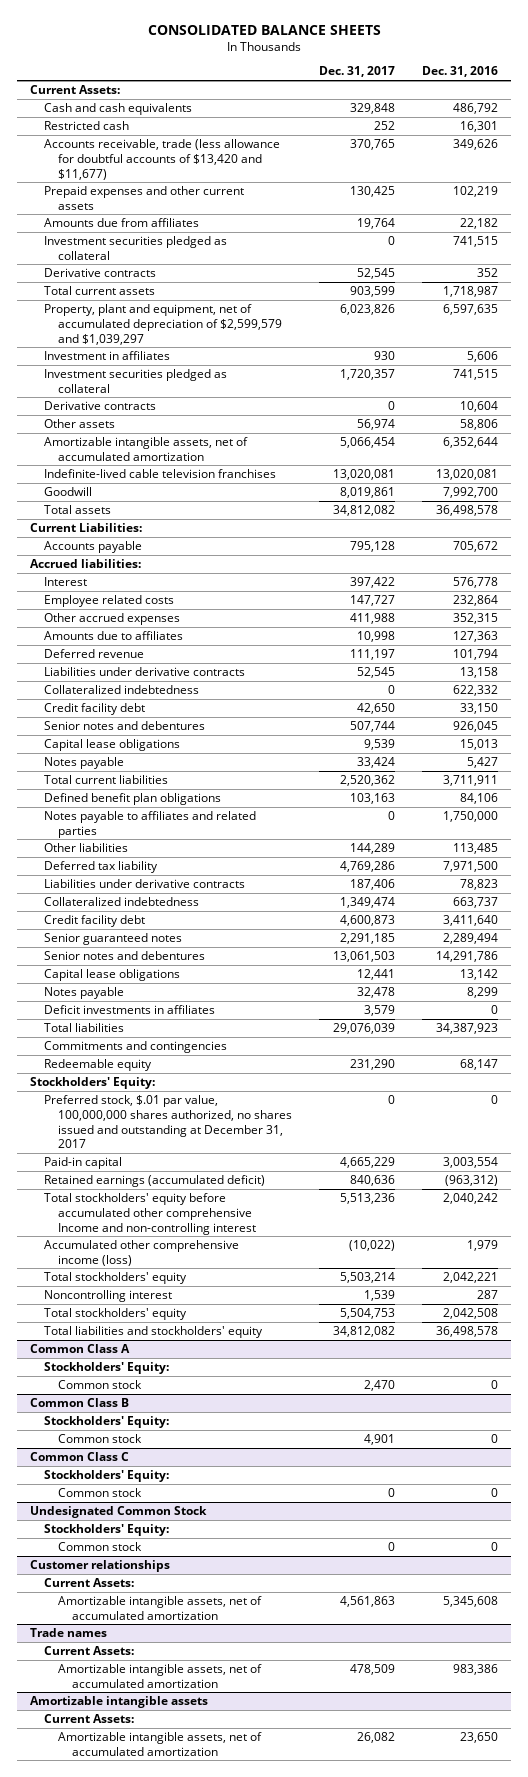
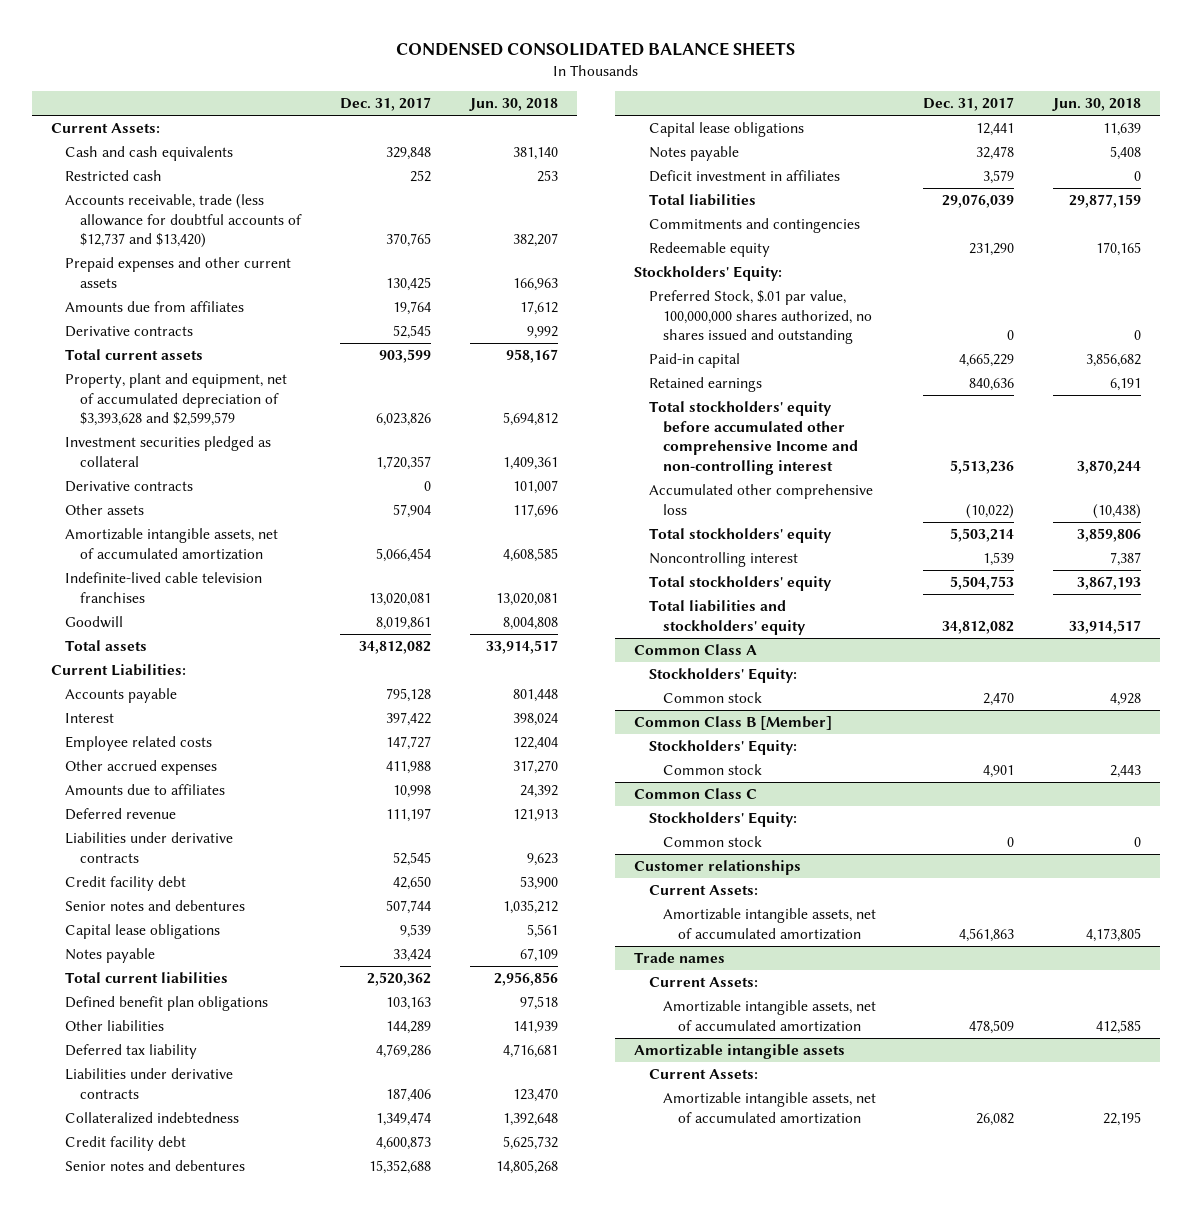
[147,24,381,35] CONSOLIDATED BALANCE SHEETS -> [395,42,795,57] CONDENSED CONSOLIDATED BALANCE SHEETS
[421,66,498,78] Dec. 31, 2016 -> none
none -> [468,98,558,112] Jun. 30, 2018
[44,138,281,180] Accounts receivable, trade (less allowance for doubtful accounts of $13,420 and $11,677) -> [65,194,303,249] Accounts receivable, trade (less allowance for doubtful accounts of $12,737 and $13,420)
[44,235,228,260] Investment securities pledged as collateral -> none
[44,350,171,360] Investment in affiliates -> none
[44,303,283,345] Property, plant and equipment, net of accumulated depreciation of $2,599,579 and $1,039,297 -> [65,373,288,427] Property, plant and equipment, net of accumulated depreciation of $3,393,628 and $2,599,579
[356,418,395,430] 56,974 -> [392,504,431,519] 57,904
[30,558,142,568] Accrued liabilities: -> none
[44,684,200,694] Collateralized indebtedness -> none
[44,810,257,838] Notes payable to affiliates and related parties -> none
[44,932,183,945] Senior guaranteed notes -> none
[332,950,395,962] 13,061,503 -> [368,1160,431,1175] 15,352,688
[44,1004,216,1014] Deficit investments in affiliates -> [648,170,840,183] Deficit investment in affiliates
[44,1094,293,1149] Preferred stock, $.01 par value, 100,000,000 shares authorized, no shares issued and outstanding at December 31, 2017 -> [648,290,873,345] Preferred Stock, $.01 par value, 100,000,000 shares authorized, no shares issued and outstanding
[44,1174,266,1187] Retained earnings (accumulated deficit) -> [648,377,762,393] Retained earnings
[44,1239,240,1266] Accumulated other comprehensive income (loss) -> [648,484,873,515] Accumulated other comprehensive loss
[30,1397,130,1407] Common Class B -> [634,716,833,731] Common Class B [Member]
[30,1505,208,1518] Undesignated Common Stock -> none
[44,1523,170,1536] Stockholders' Equity: -> none
[58,1541,143,1551] Common stock -> none

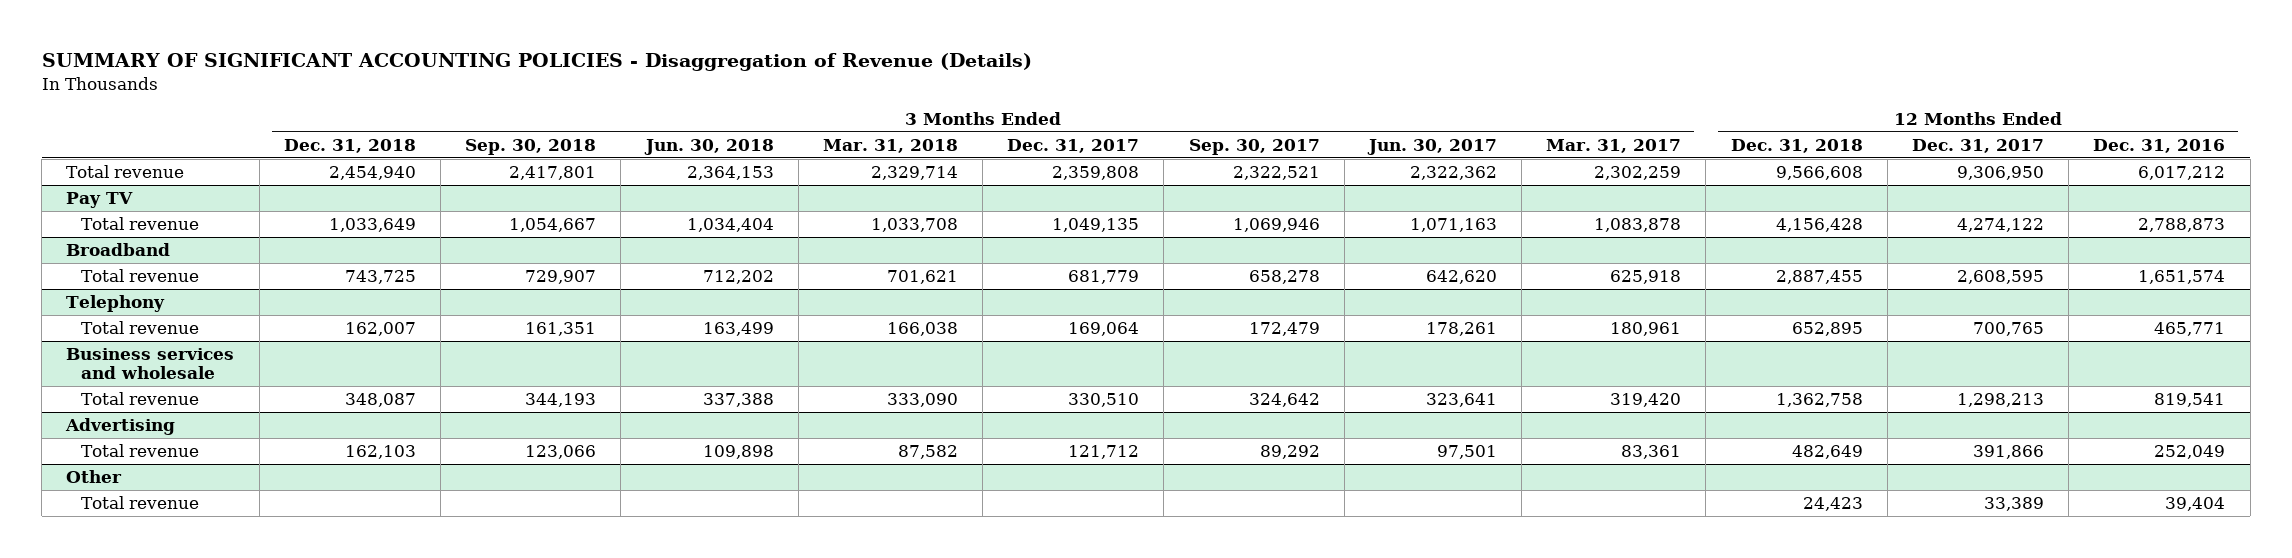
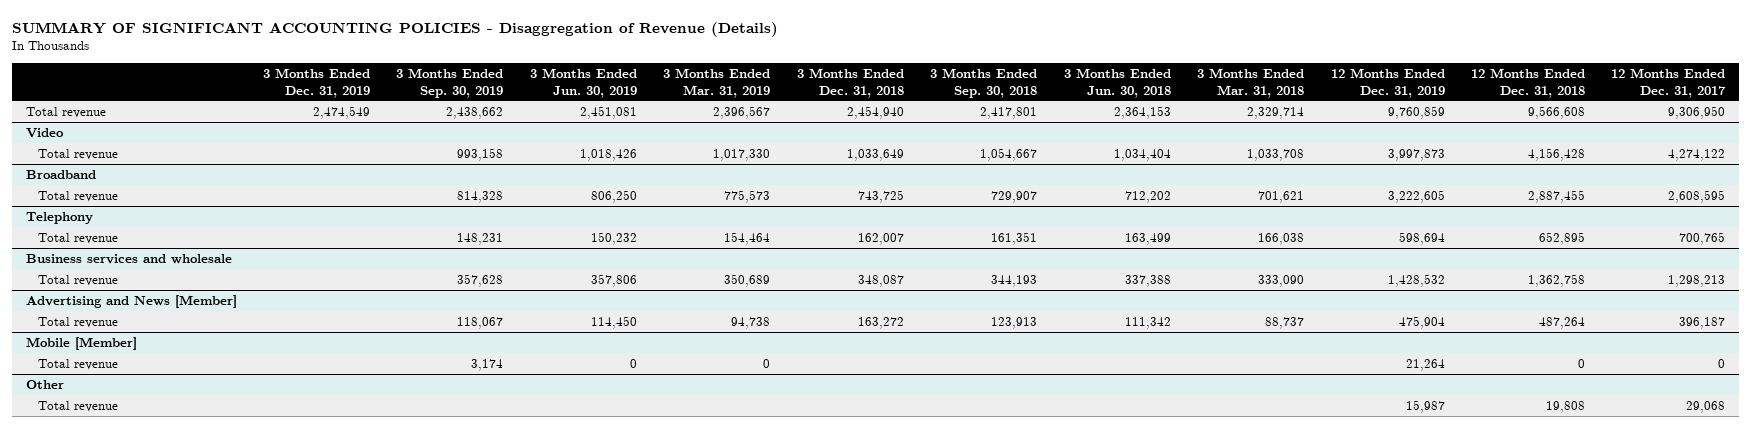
[1007,138,1140,153] Dec. 31, 2017 -> none
[1188,138,1320,155] Sep. 30, 2017 -> none
[1366,138,1497,155] Jun. 30, 2017 -> none
[1546,138,1682,153] Mar. 31, 2017 -> none
[2093,138,2226,153] Dec. 31, 2016 -> none
none -> [263,68,371,98] 3 Months Ended Dec. 31, 2019
none -> [396,68,504,98] 3 Months Ended Sep. 30, 2019
none -> [529,68,637,98] 3 Months Ended Jun. 30, 2019
none -> [663,68,771,98] 3 Months Ended Mar. 31, 2019
none -> [1330,68,1445,98] 12 Months Ended Dec. 31, 2019
[66,191,134,208] Pay TV -> [25,127,64,138] Video
[65,417,176,435] Advertising -> none
none -> [25,294,237,308] Advertising and News [Member]
[344,444,416,459] 162,103 -> [857,316,904,329] 163,272
[525,444,597,459] 123,066 -> [991,316,1038,329] 123,913
[702,444,774,459] 109,898 -> [1124,316,1171,329] 111,342
[897,444,958,459] 87,582 -> [1265,316,1305,329] 88,737
[1791,444,1863,459] 482,649 -> [1538,316,1585,329] 487,264
[1973,444,2045,459] 391,866 -> [1679,316,1726,329] 396,187
none -> [25,336,137,350] Mobile [Member]
none -> [38,358,119,370] Total revenue
[1802,496,1863,511] 24,423 -> [1545,400,1585,413] 19,808
[1984,496,2045,511] 33,389 -> [1686,400,1726,413] 29,068

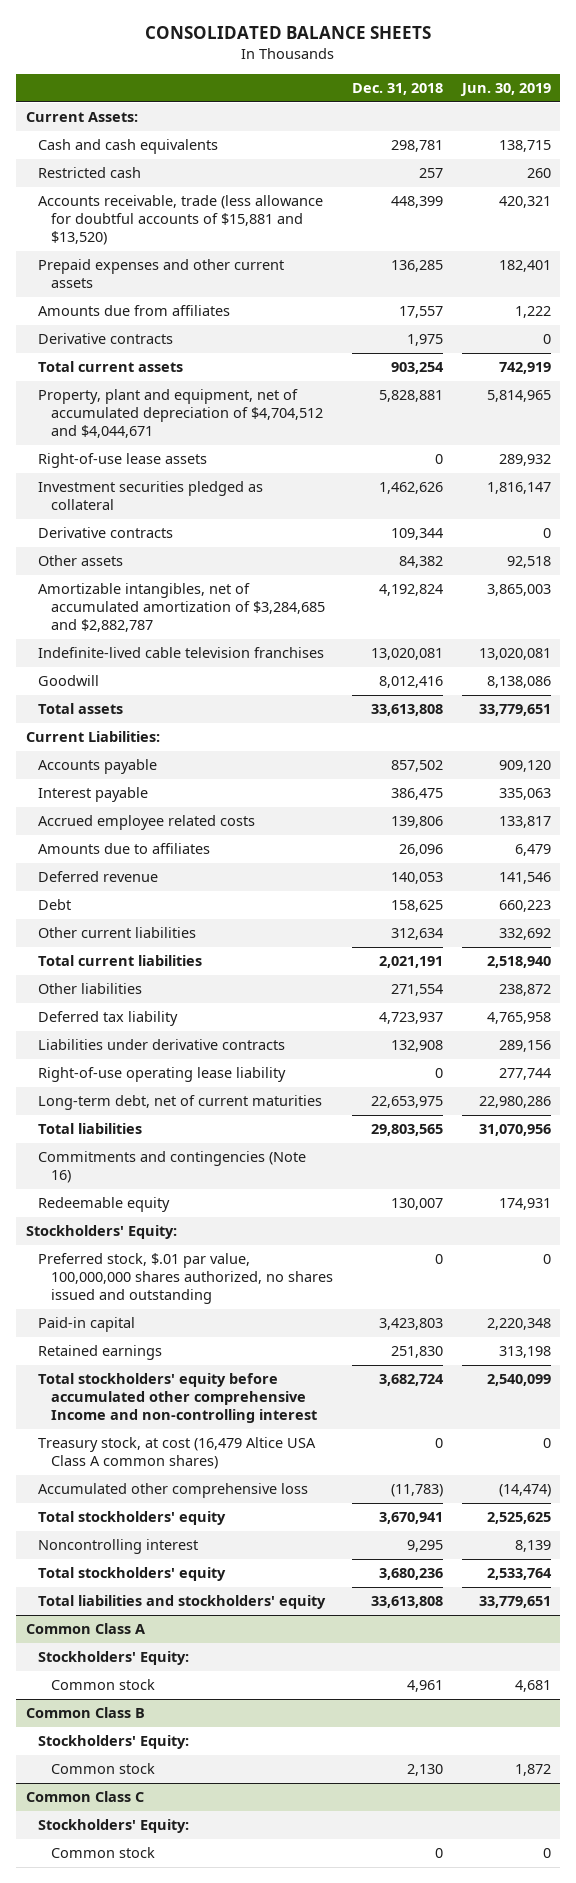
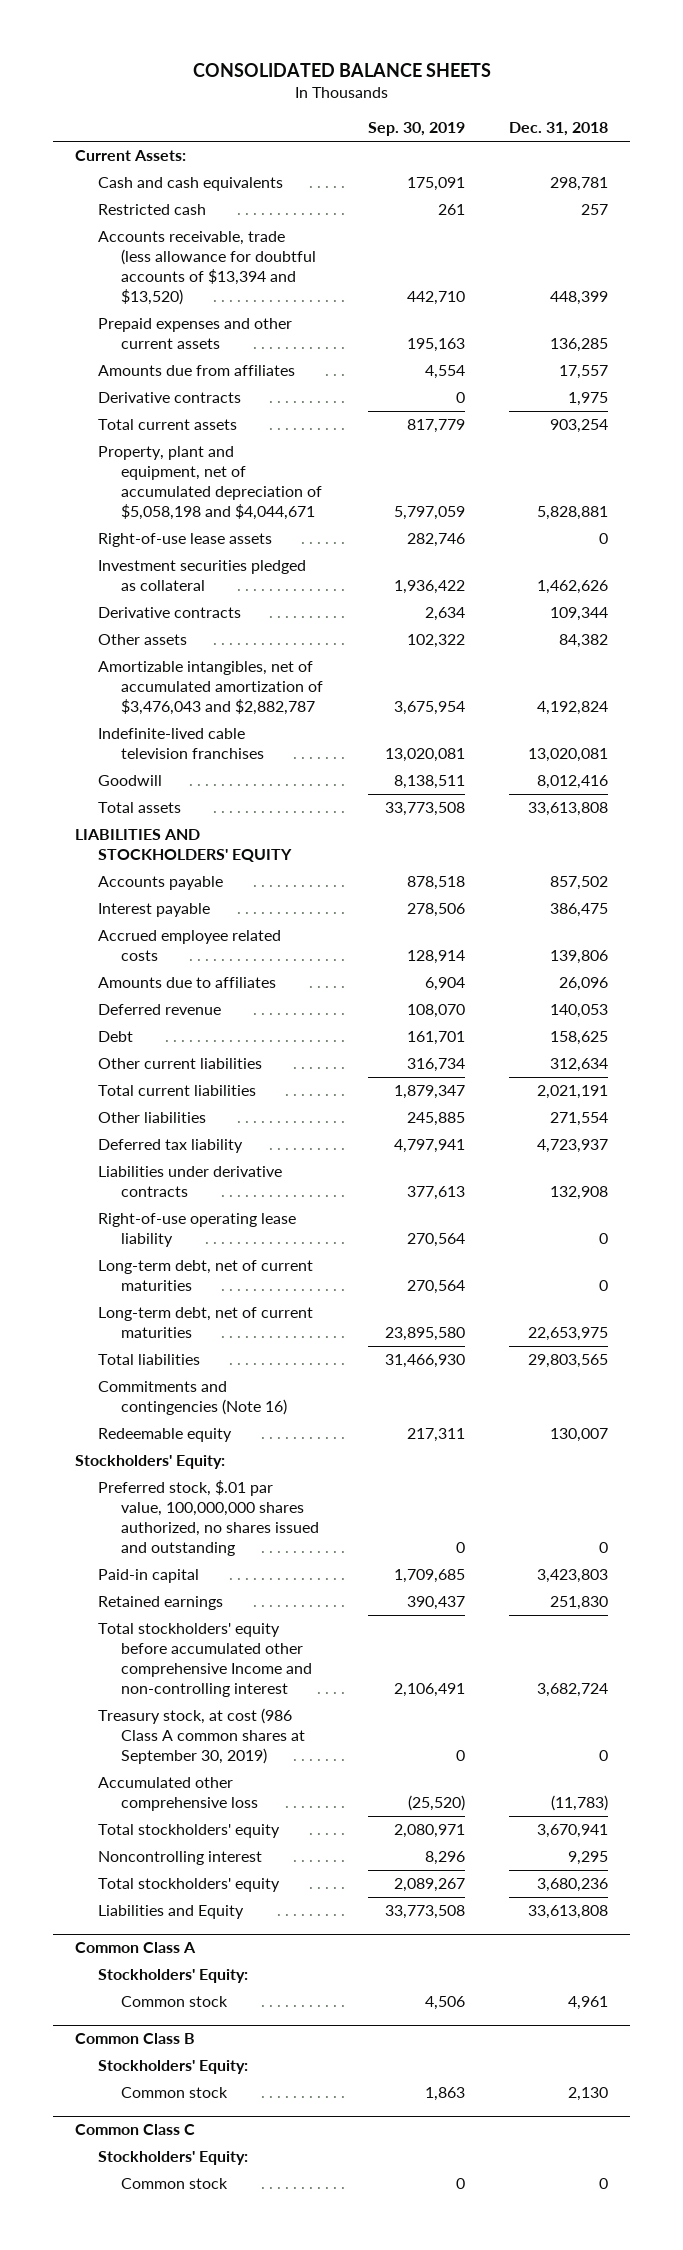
[459,83,551,97] Jun. 30, 2019 -> none
none -> [367,122,465,137] Sep. 30, 2019
[38,195,324,245] Accounts receivable, trade (less allowance for doubtful accounts of $15,881 and $13,520) -> [98,231,317,306] Accounts receivable, trade (less allowance for doubtful accounts of $13,394 and $13,520)
[38,389,324,438] Property, plant and equipment, net of accumulated depreciation of $4,704,512 and $4,044,671 -> [98,446,323,521] Property, plant and equipment, net of accumulated depreciation of $5,058,198 and $4,044,671
[38,583,326,632] Amortizable intangibles, net of accumulated amortization of $3,284,685 and $2,882,787 -> [98,661,324,716] Amortizable intangibles, net of accumulated amortization of $3,476,043 and $2,882,787
[25,731,160,743] Current Liabilities: -> [75,829,293,863] LIABILITIES AND STOCKHOLDERS' EQUITY
none -> [98,1260,314,1292] Long-term debt, net of current maturities
[38,1437,317,1470] Treasury stock, at cost (16,479 Altice USA Class A common shares) -> [98,1708,306,1765] Treasury stock, at cost (986 Class A common shares at September 30, 2019)
[38,1595,327,1610] Total liabilities and stockholders' equity -> [98,1905,245,1920] Liabilities and Equity

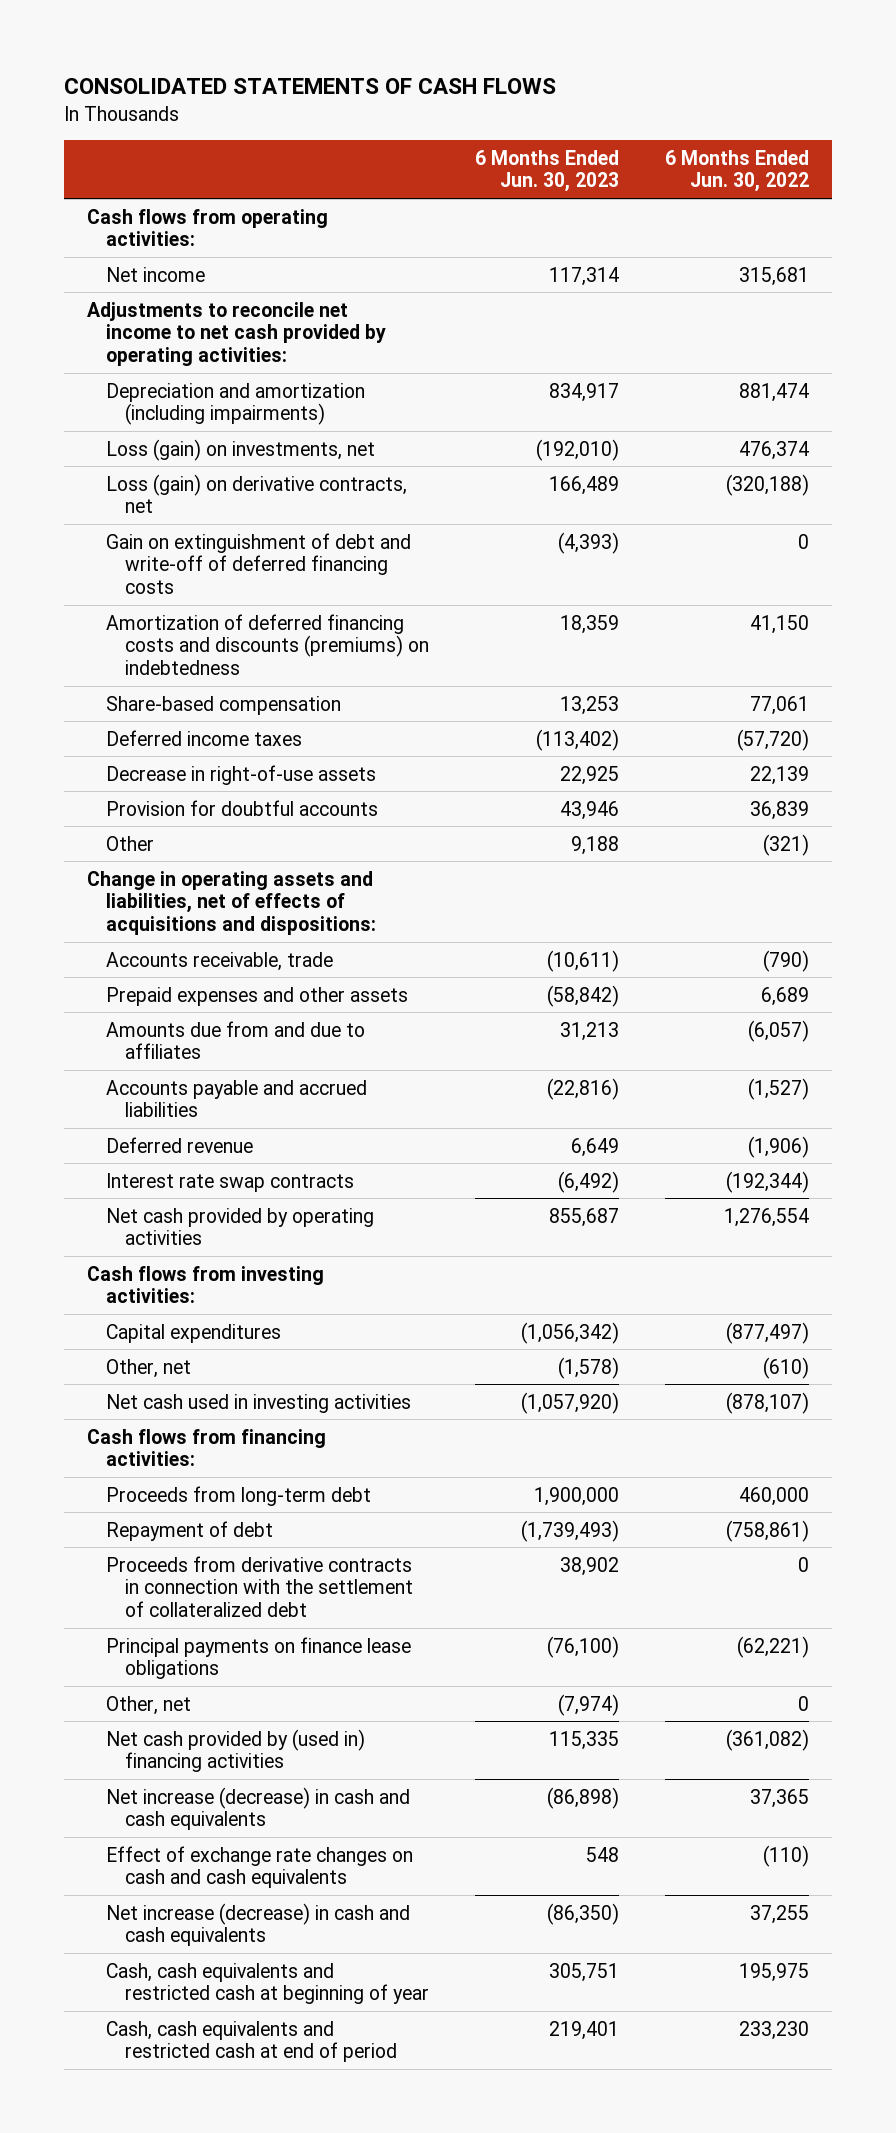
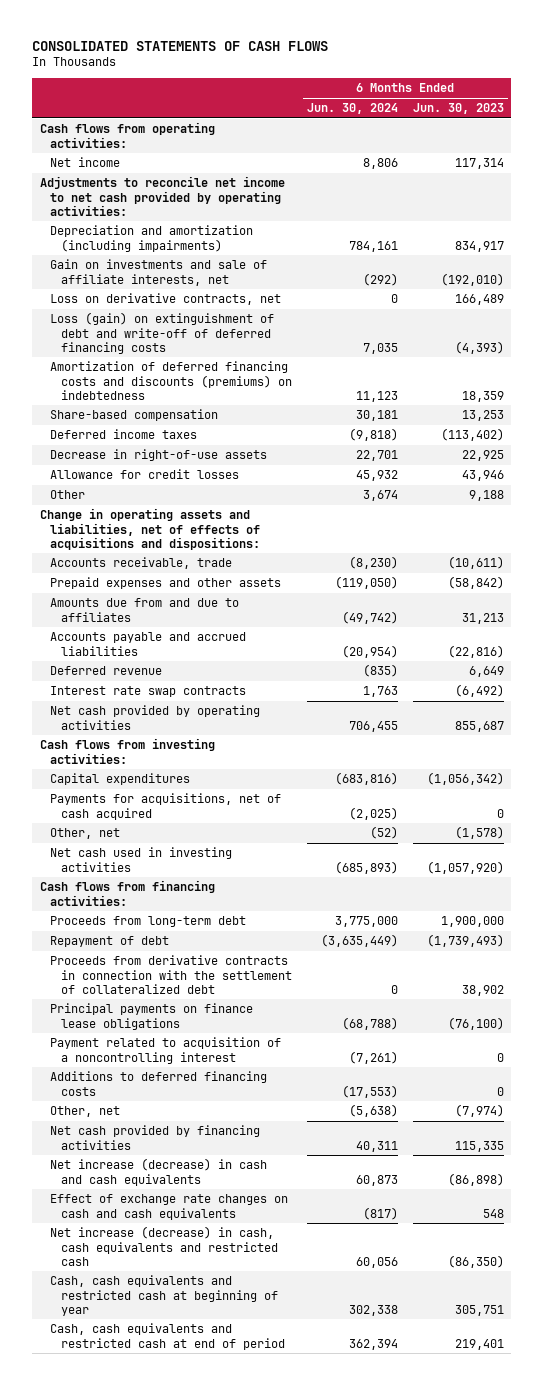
[664,149,809,193] 6 Months Ended Jun. 30, 2022 -> none
none -> [306,103,398,115] Jun. 30, 2024
[105,438,375,461] Loss (gain) on investments, net -> [50,259,268,286] Gain on investments and sale of affiliate interests, net
[105,473,407,514] Loss (gain) on derivative contracts, net -> [50,293,282,306] Loss on derivative contracts, net
[105,532,411,595] Gain on extinguishment of debt and write-off of deferred financing costs -> [50,312,275,354] Loss (gain) on extinguishment of debt and write-off of deferred financing costs
[105,799,378,816] Provision for doubtful accounts -> [50,469,240,480] Allowance for credit losses
none -> [50,793,282,820] Payments for acquisitions, net of cash acquired
none -> [50,1037,282,1064] Payment related to acquisition of a noncontrolling interest
none -> [50,1071,268,1096] Additions to deferred financing costs
[105,1728,365,1773] Net cash provided by (used in) financing activities -> [50,1125,261,1150] Net cash provided by financing activities
[105,1902,410,1947] Net increase (decrease) in cash and cash equivalents -> [50,1226,278,1266] Net increase (decrease) in cash, cash equivalents and restricted cash

